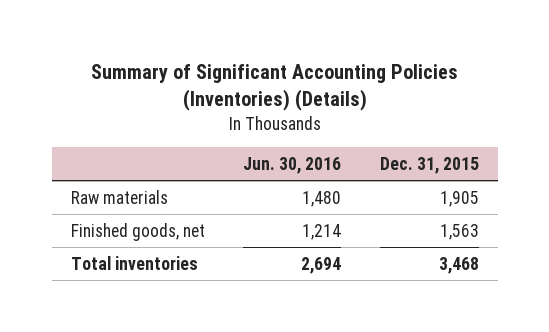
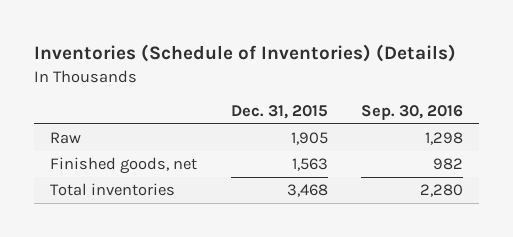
[90,63,458,112] Summary of Significant Accounting Policies (Inventories) (Details) -> [33,44,456,63] Inventories (Schedule of Inventories) (Details)
[243,156,342,174] Jun. 30, 2016 -> none
none -> [360,104,463,120] Sep. 30, 2016
[70,189,168,204] Raw materials -> [50,132,82,145] Raw

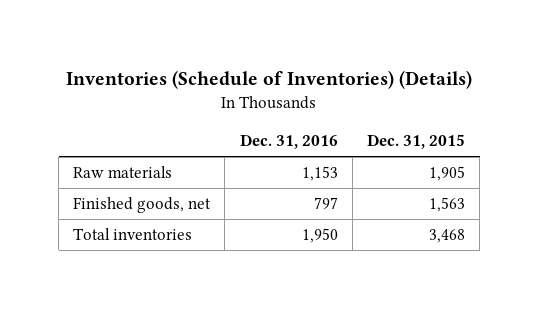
[360,104,463,120] Sep. 30, 2016 -> none
none -> [239,134,338,150] Dec. 31, 2016
[50,132,82,145] Raw -> [73,166,173,179] Raw materials

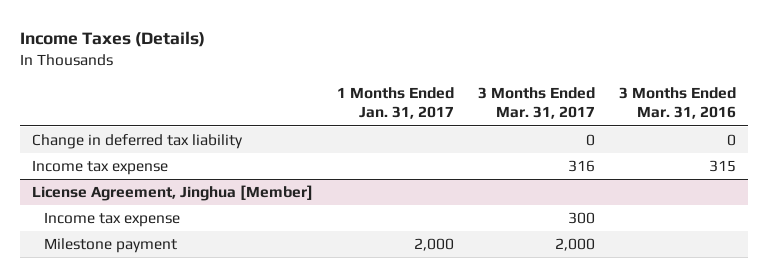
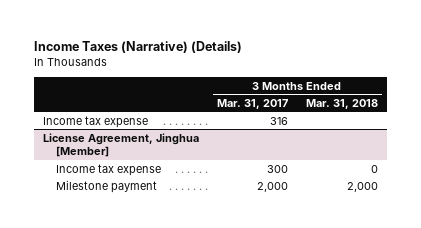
[20,31,206,48] Income Taxes (Details) -> [34,41,243,54] Income Taxes (Narrative) (Details)
[337,87,455,120] 1 Months Ended Jan. 31, 2017 -> none
[618,87,736,120] 3 Months Ended Mar. 31, 2016 -> none
none -> [305,98,378,109] Mar. 31, 2018
[32,134,244,150] Change in deferred tax liability -> none

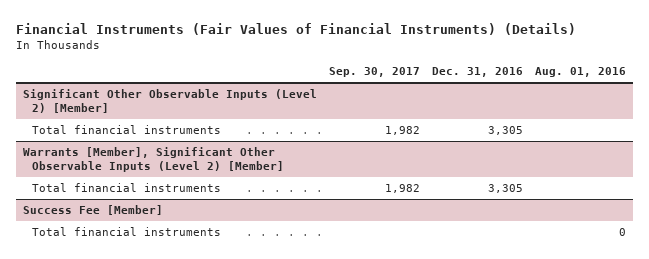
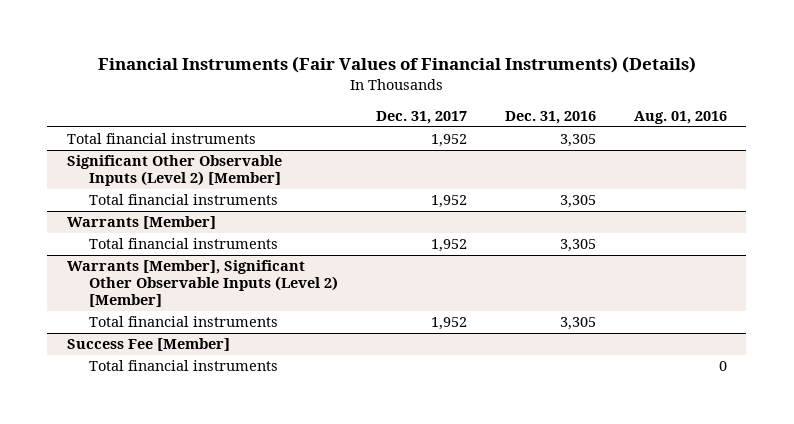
[328,67,420,78] Sep. 30, 2017 -> none
none -> [375,110,467,124] Dec. 31, 2017
none -> [66,133,256,145] Total financial instruments
none -> [66,216,216,230] Warrants [Member]
none -> [88,238,278,250] Total financial instruments

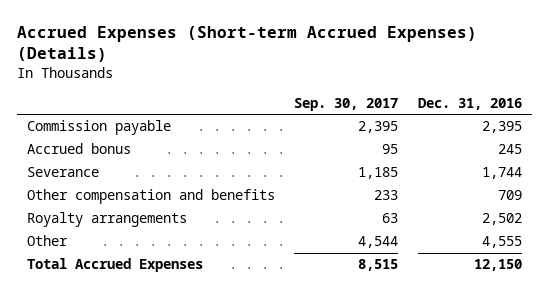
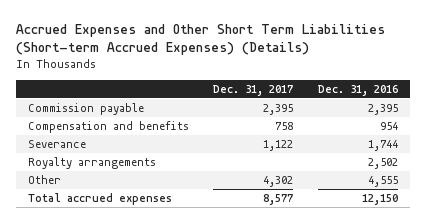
[16,25,477,63] Accrued Expenses (Short-term Accrued Expenses) (Details) -> [15,23,385,56] Accrued Expenses and Other Short Term Liabilities (Short-term Accrued Expenses) (Details)
[294,97,399,111] Sep. 30, 2017 -> none
none -> [213,84,294,96] Dec. 31, 2017
[26,143,131,155] Accrued bonus -> none
none -> [27,121,189,134] Compensation and benefits
[26,189,275,205] Other compensation and benefits -> none
[26,258,203,273] Total Accrued Expenses -> [27,193,172,206] Total accrued expenses

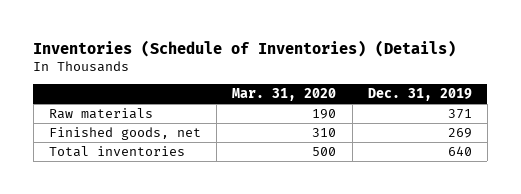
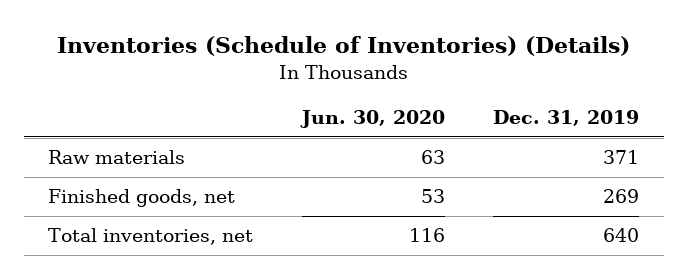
[232,88,337,102] Mar. 31, 2020 -> none
none -> [299,110,445,129] Jun. 30, 2020
[49,145,186,157] Total inventories -> [47,228,253,246] Total inventories, net

